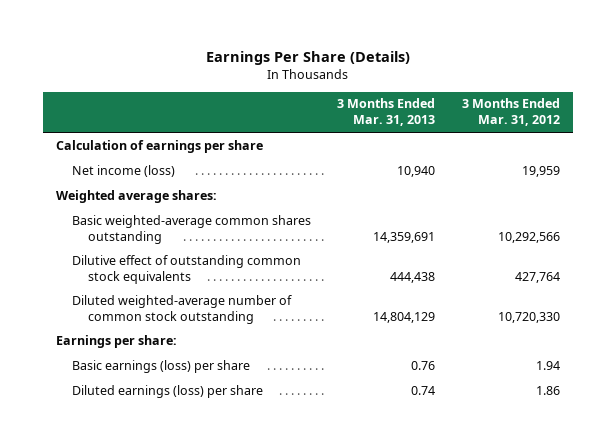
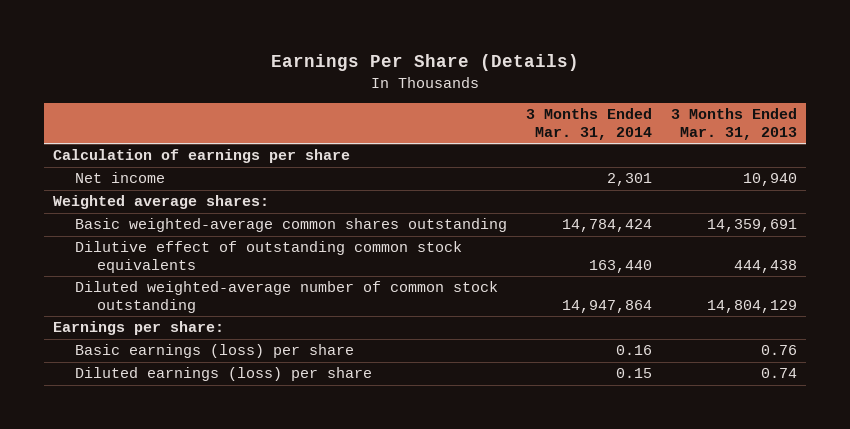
[461,98,560,127] 3 Months Ended Mar. 31, 2012 -> none
none -> [525,108,652,140] 3 Months Ended Mar. 31, 2014
[72,164,176,177] Net income (loss) -> [74,172,165,184] Net income

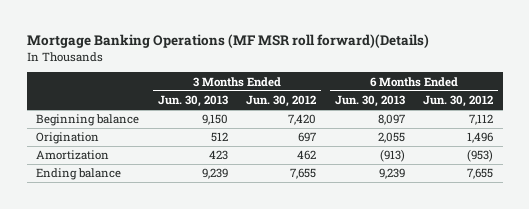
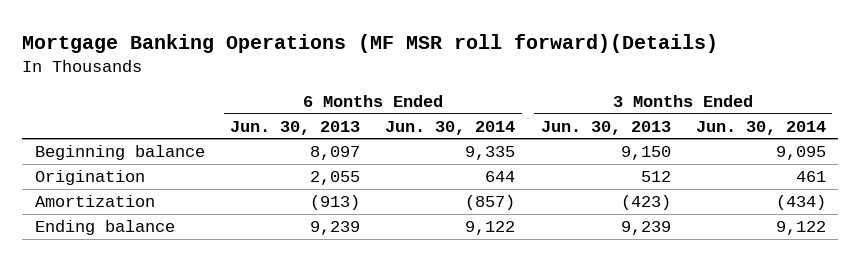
[246,95,317,108] Jun. 30, 2012 -> none
[423,95,494,108] Jun. 30, 2012 -> none
none -> [385,120,516,135] Jun. 30, 2014
none -> [695,120,826,135] Jun. 30, 2014
[208,150,228,161] 423 -> [620,194,671,210] (423)

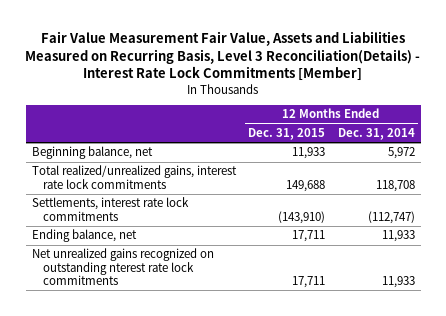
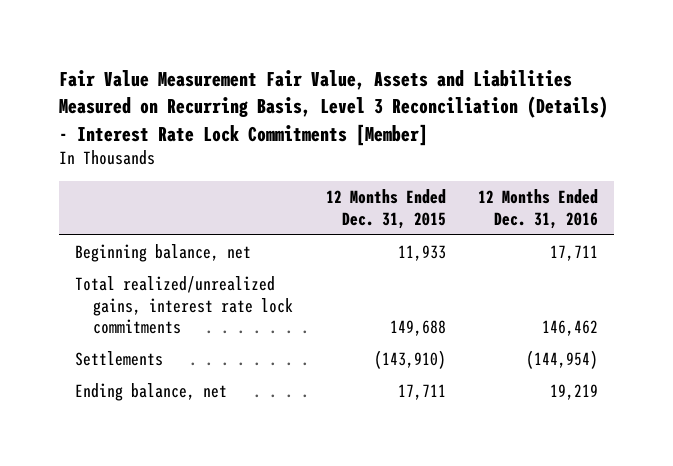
[25,31,421,82] Fair Value Measurement Fair Value, Assets and Liabilities Measured on Recurring Basis, Level 3 Reconciliation(Details) - Interest Rate Lock Commitments [Member] -> [59,70,609,146] Fair Value Measurement Fair Value, Assets and Liabilities Measured on Recurring Basis, Level 3 Reconciliation (Details) - Interest Rate Lock Commitments [Member]
[337,127,415,140] Dec. 31, 2014 -> none
none -> [477,189,598,230] 12 Months Ended Dec. 31, 2016
[31,197,189,221] Settlements, interest rate lock commitments -> [75,350,164,366] Settlements
[31,248,214,286] Net unrealized gains recognized on outstanding nterest rate lock commitments -> none

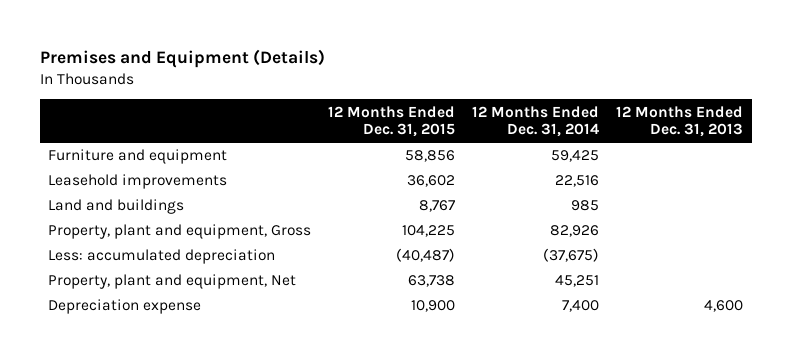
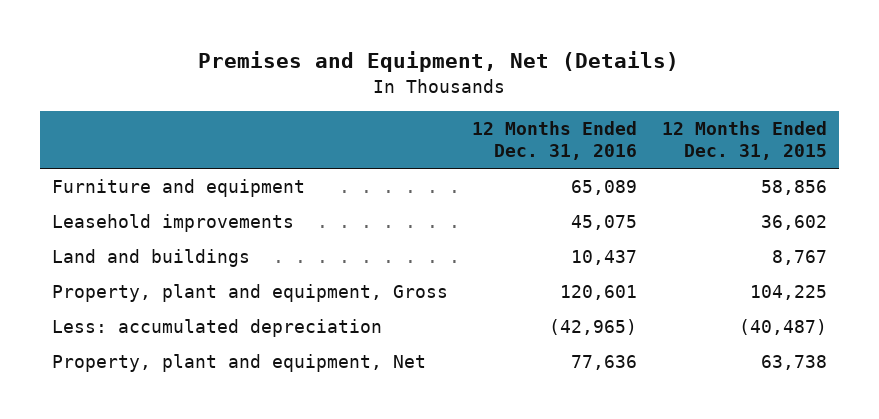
[39,49,325,69] Premises and Equipment (Details) -> [198,51,680,73] Premises and Equipment, Net (Details)
[472,105,600,138] 12 Months Ended Dec. 31, 2014 -> none
[616,105,744,138] 12 Months Ended Dec. 31, 2013 -> none
none -> [472,120,638,160] 12 Months Ended Dec. 31, 2016
[48,299,202,315] Depreciation expense -> none

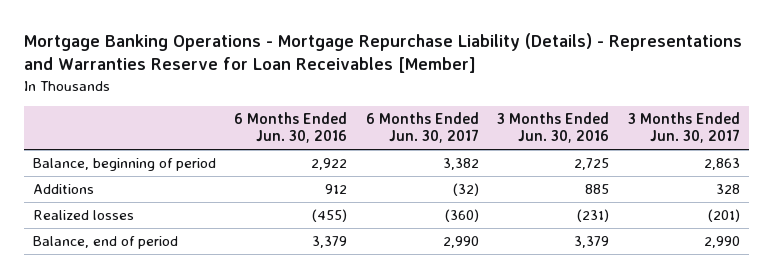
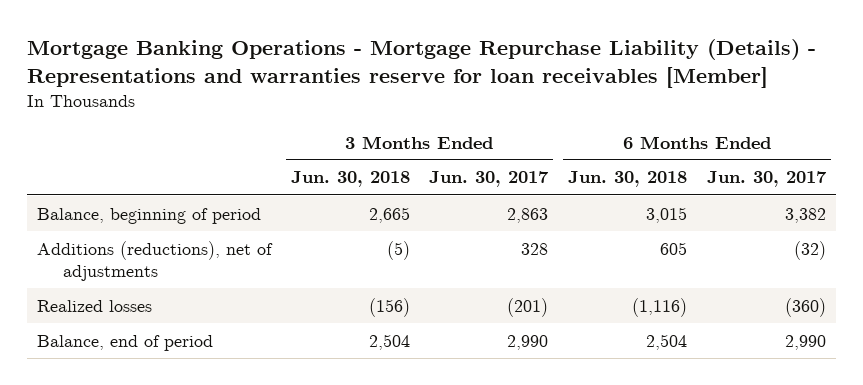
[23,33,742,74] Mortgage Banking Operations - Mortgage Repurchase Liability (Details) - Representations and Warranties Reserve for Loan Receivables [Member] -> [27,38,817,88] Mortgage Banking Operations - Mortgage Repurchase Liability (Details) - Representations and warranties reserve for loan receivables [Member]
[234,111,348,144] 6 Months Ended Jun. 30, 2016 -> none
[497,111,610,144] 3 Months Ended Jun. 30, 2016 -> none
none -> [290,171,410,188] Jun. 30, 2018
none -> [568,171,688,188] Jun. 30, 2018
[32,183,94,194] Additions -> [36,240,273,281] Additions (reductions), net of adjustments

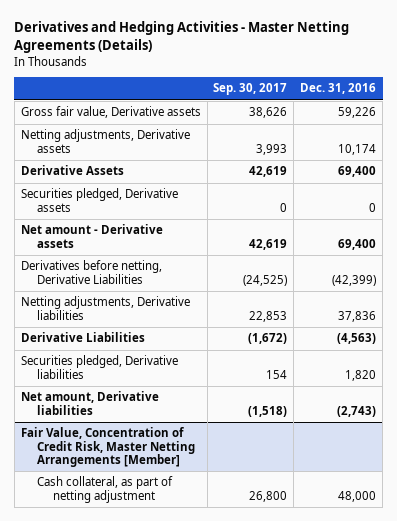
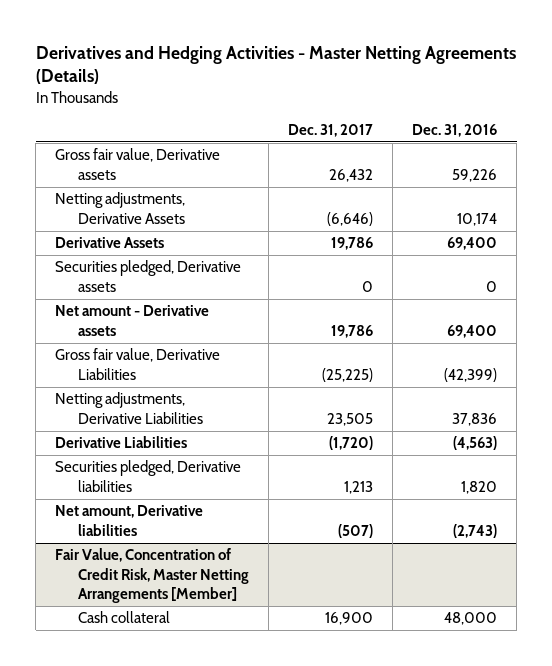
[213,83,288,96] Sep. 30, 2017 -> none
none -> [287,124,373,138] Dec. 31, 2017
[20,129,190,153] Netting adjustments, Derivative assets -> [55,192,186,224] Netting adjustments, Derivative Assets
[20,260,162,284] Derivatives before netting, Derivative Liabilities -> [55,348,221,380] Gross fair value, Derivative Liabilities
[20,296,190,320] Netting adjustments, Derivative liabilities -> [55,392,203,424] Netting adjustments, Derivative Liabilities
[37,476,174,503] Cash collateral, as part of netting adjustment -> [77,611,170,624] Cash collateral

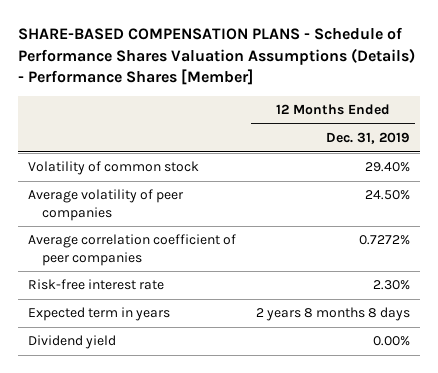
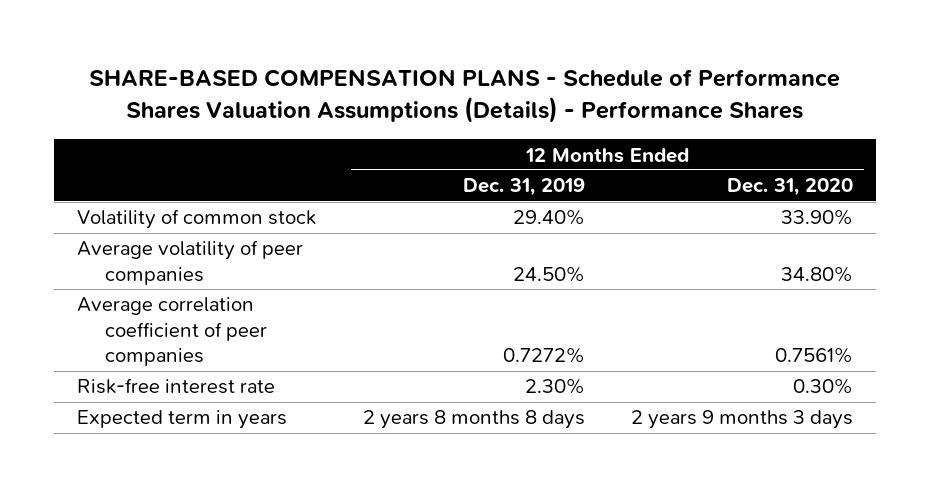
[17,27,415,86] SHARE-BASED COMPENSATION PLANS - Schedule of Performance Shares Valuation Assumptions (Details) - Performance Shares [Member] -> [89,69,841,124] SHARE-BASED COMPENSATION PLANS - Schedule of Performance Shares Valuation Assumptions (Details) - Performance Shares
none -> [726,178,853,197] Dec. 31, 2020
[27,335,116,350] Dividend yield -> none

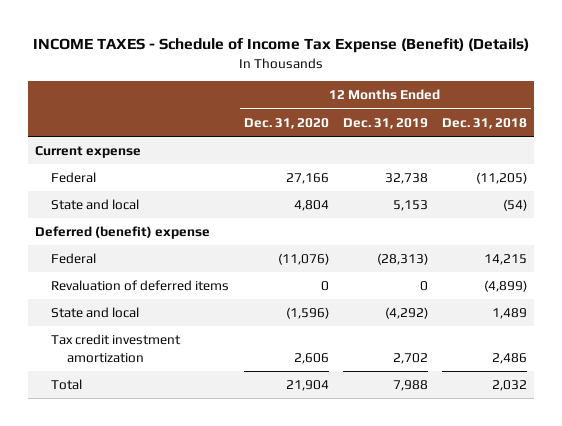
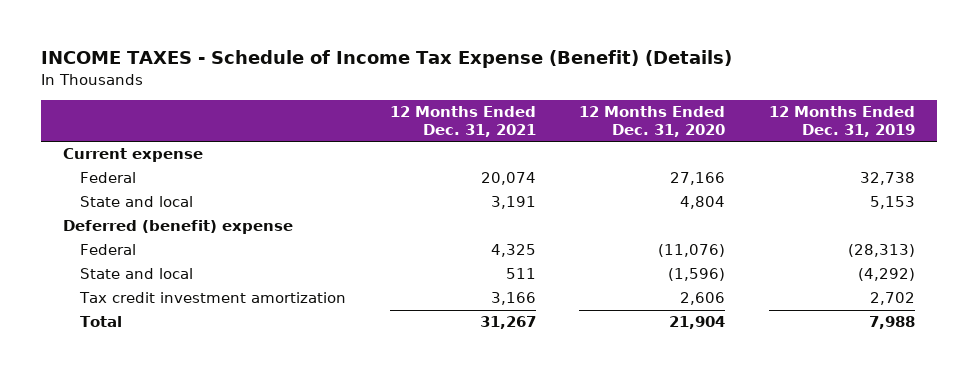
[442,117,528,129] Dec. 31, 2018 -> none
none -> [389,106,536,138] 12 Months Ended Dec. 31, 2021
[51,280,230,292] Revaluation of deferred items -> none

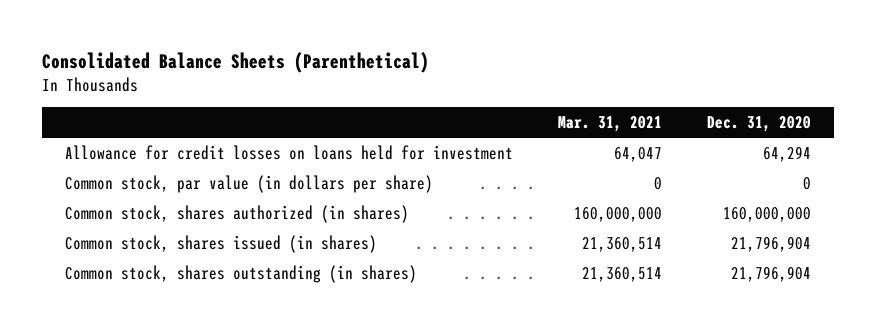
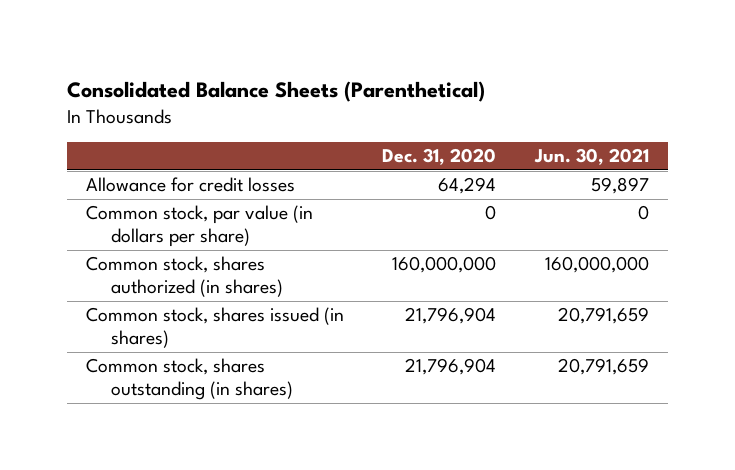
[557,116,662,133] Mar. 31, 2021 -> none
none -> [534,148,650,166] Jun. 30, 2021
[64,144,513,160] Allowance for credit losses on loans held for investment -> [85,177,295,193] Allowance for credit losses

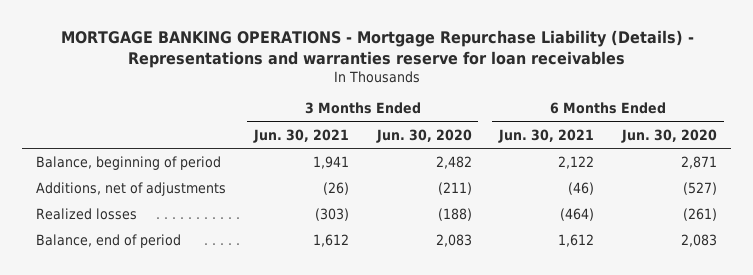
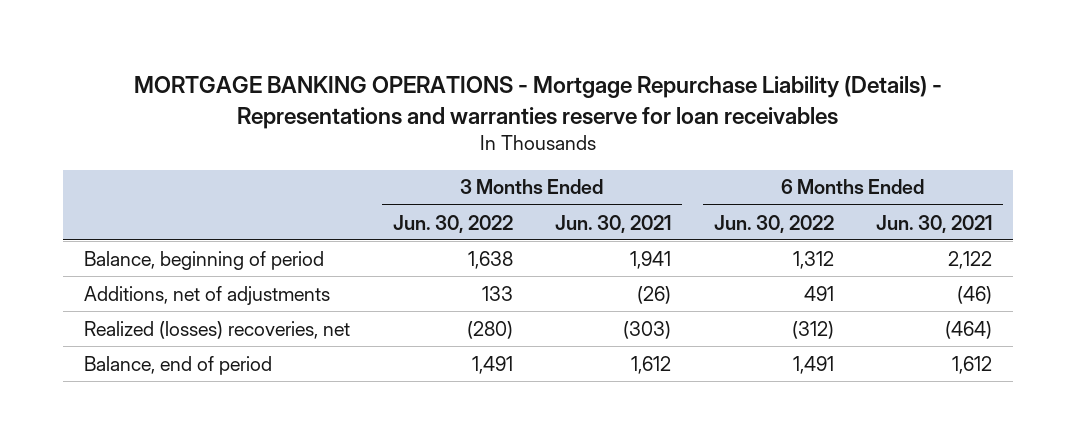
[375,128,472,143] Jun. 30, 2020 -> none
[621,128,718,143] Jun. 30, 2020 -> none
none -> [392,214,513,233] Jun. 30, 2022
none -> [713,214,834,233] Jun. 30, 2022
[35,208,137,221] Realized losses -> [84,320,351,339] Realized (losses) recoveries, net

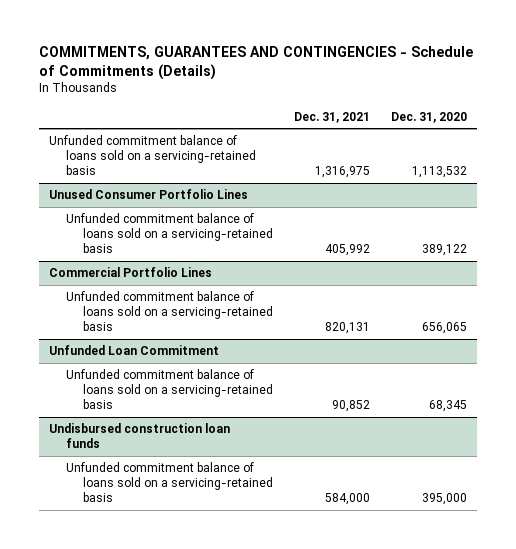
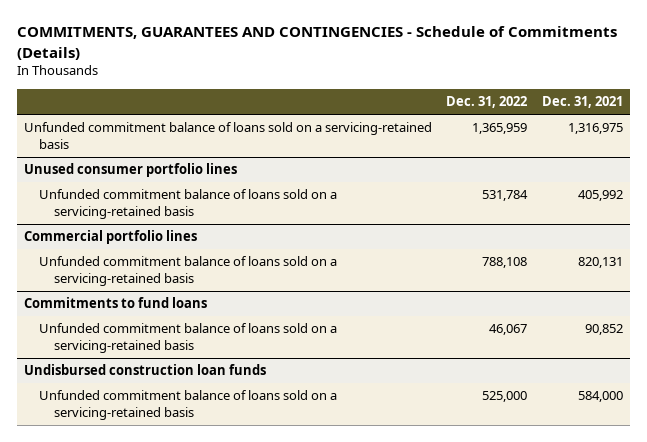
[390,111,467,123] Dec. 31, 2020 -> none
none -> [446,96,528,109] Dec. 31, 2022
[49,189,249,200] Unused Consumer Portfolio Lines -> [23,163,237,178] Unused consumer portfolio lines
[49,267,213,278] Commercial Portfolio Lines -> [23,230,197,245] Commercial portfolio lines
[49,345,220,356] Unfunded Loan Commitment -> [23,297,207,309] Commitments to fund loans

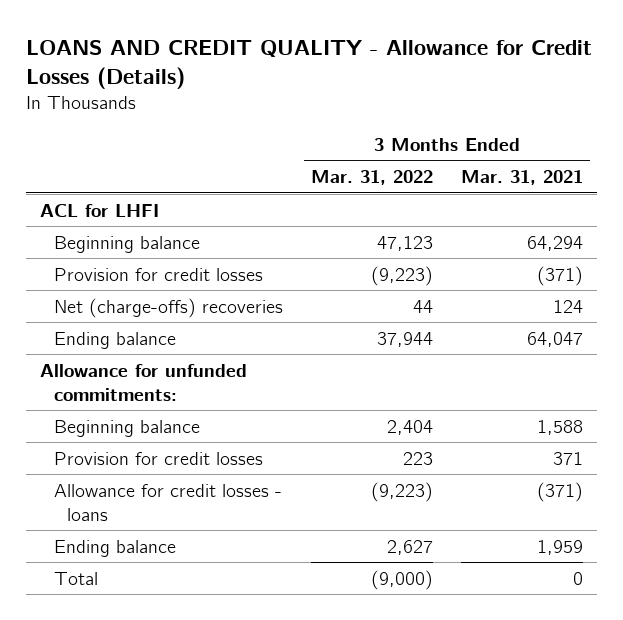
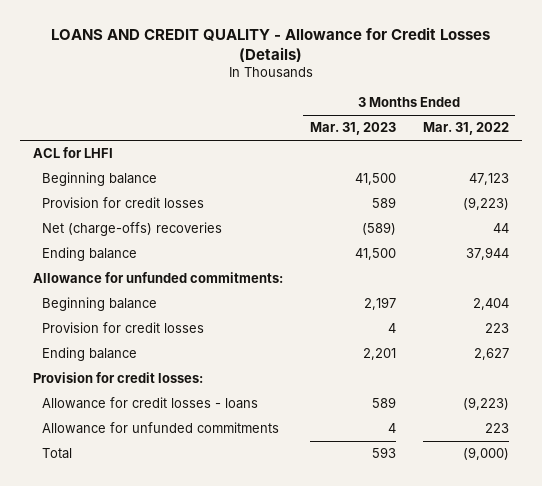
[461,169,584,185] Mar. 31, 2021 -> none
none -> [309,122,396,136] Mar. 31, 2023
none -> [33,372,204,384] Provision for credit losses:
[53,483,282,521] Allowance for credit losses - loans -> [42,397,259,410] Allowance for credit losses - loans
none -> [42,422,280,435] Allowance for unfunded commitments

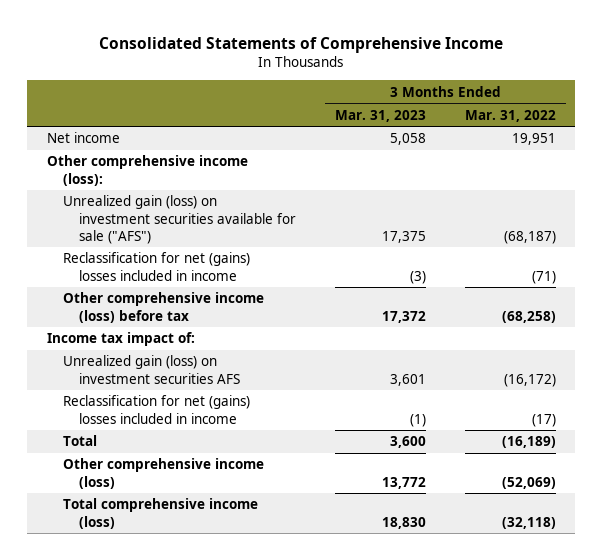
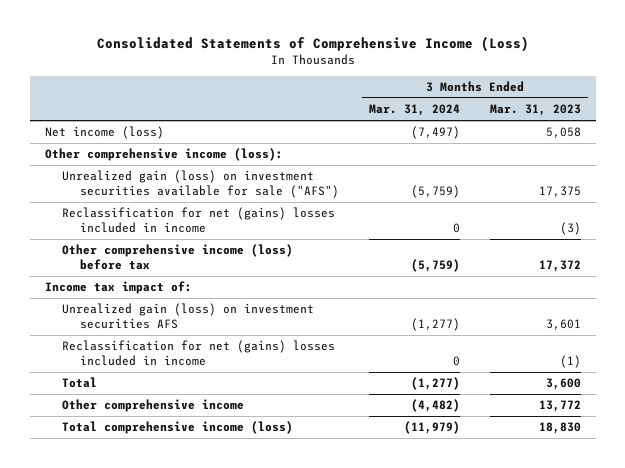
[99,36,504,53] Consolidated Statements of Comprehensive Income -> [96,36,529,53] Consolidated Statements of Comprehensive Income (Loss)
[464,109,556,122] Mar. 31, 2022 -> none
none -> [369,104,461,117] Mar. 31, 2024
[46,132,120,144] Net income -> [44,126,164,140] Net income (loss)
[63,458,265,489] Other comprehensive income (loss) -> [62,399,245,413] Other comprehensive income

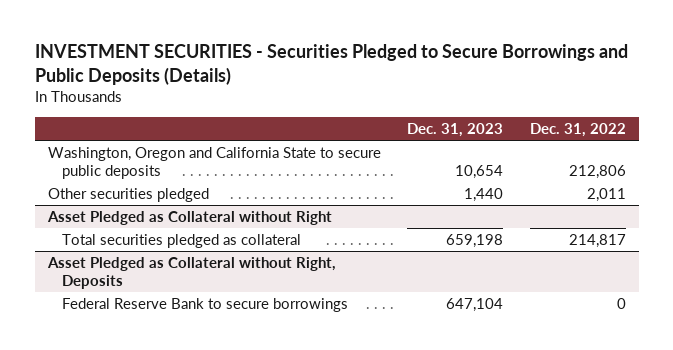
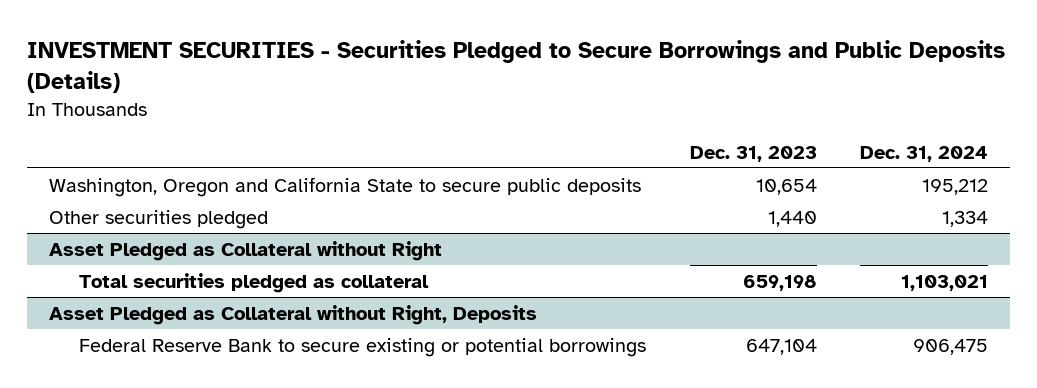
[529,123,626,138] Dec. 31, 2022 -> none
none -> [860,145,989,162] Dec. 31, 2024
[62,297,349,312] Federal Reserve Bank to secure borrowings -> [79,337,647,357] Federal Reserve Bank to secure existing or potential borrowings

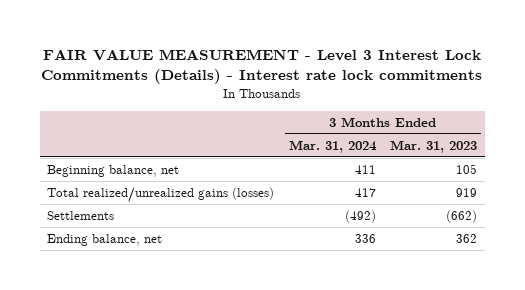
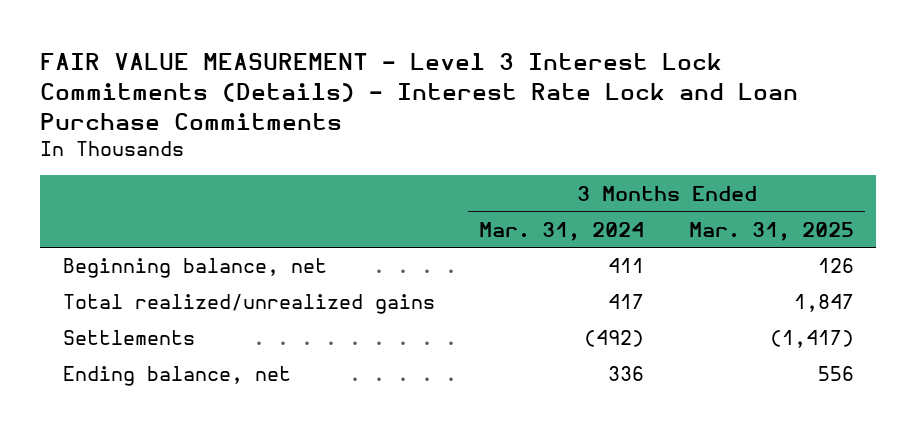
[41,49,483,85] FAIR VALUE MEASUREMENT - Level 3 Interest Lock Commitments (Details) - Interest rate lock commitments -> [40,53,799,131] FAIR VALUE MEASUREMENT - Level 3 Interest Lock Commitments (Details) - Interest Rate Lock and Loan Purchase Commitments
[390,139,478,153] Mar. 31, 2023 -> none
none -> [688,221,854,241] Mar. 31, 2025
[47,186,275,203] Total realized/unrealized gains (losses) -> [62,294,435,315] Total realized/unrealized gains

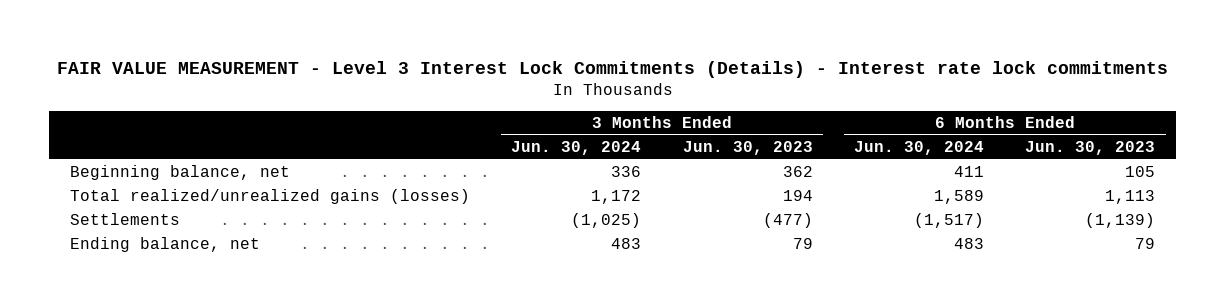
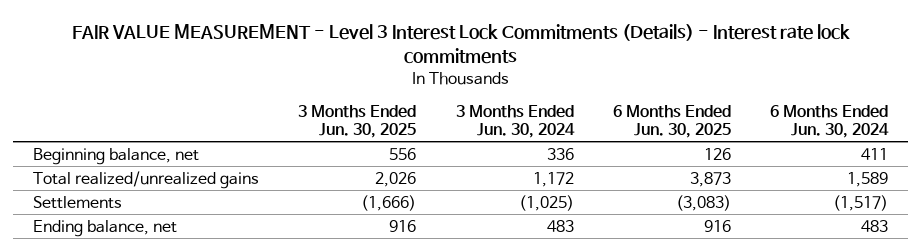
[682,140,813,155] Jun. 30, 2023 -> none
[1025,140,1156,155] Jun. 30, 2023 -> none
none -> [298,104,417,139] 3 Months Ended Jun. 30, 2025
none -> [612,104,731,139] 6 Months Ended Jun. 30, 2025
[69,189,470,205] Total realized/unrealized gains (losses) -> [33,170,260,189] Total realized/unrealized gains

